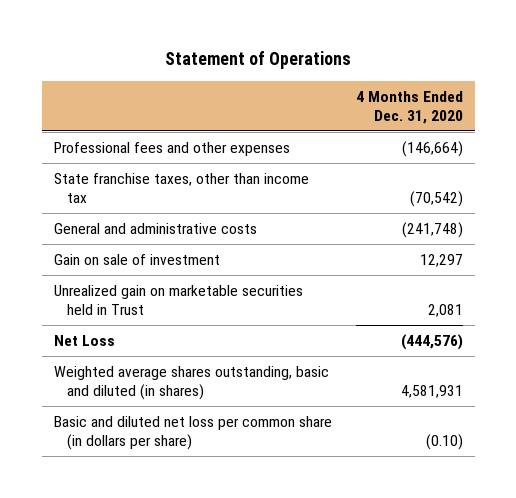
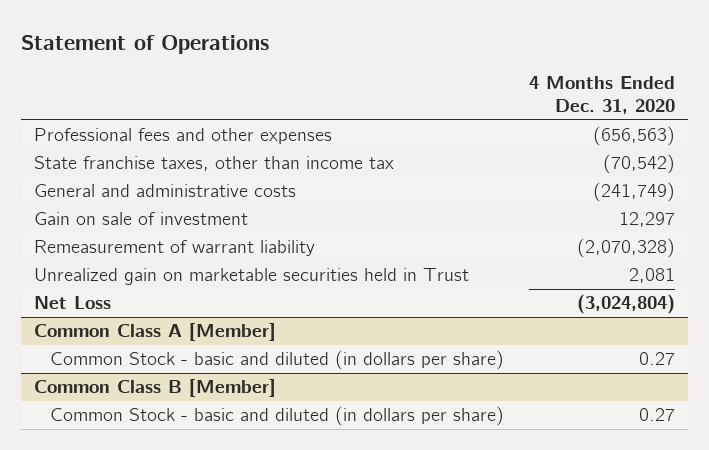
[401,140,463,157] (146,664) -> [593,126,676,147] (656,563)
[401,221,463,238] (241,748) -> [593,182,676,203] (241,749)
none -> [33,240,315,257] Remeasurement of warrant liability
[53,365,329,400] Weighted average shares outstanding, basic and diluted (in shares) -> none
[400,333,463,350] (444,576) -> [577,294,676,315] (3,024,804)
none -> [33,323,276,342] Common Class A [Member]
[53,415,332,450] Basic and diluted net loss per common share (in dollars per share) -> [50,350,505,371] Common Stock - basic and diluted (in dollars per share)
[425,433,463,450] (0.10) -> [639,352,676,366] 0.27
none -> [33,379,276,398] Common Class B [Member]
none -> [50,406,505,427] Common Stock - basic and diluted (in dollars per share)

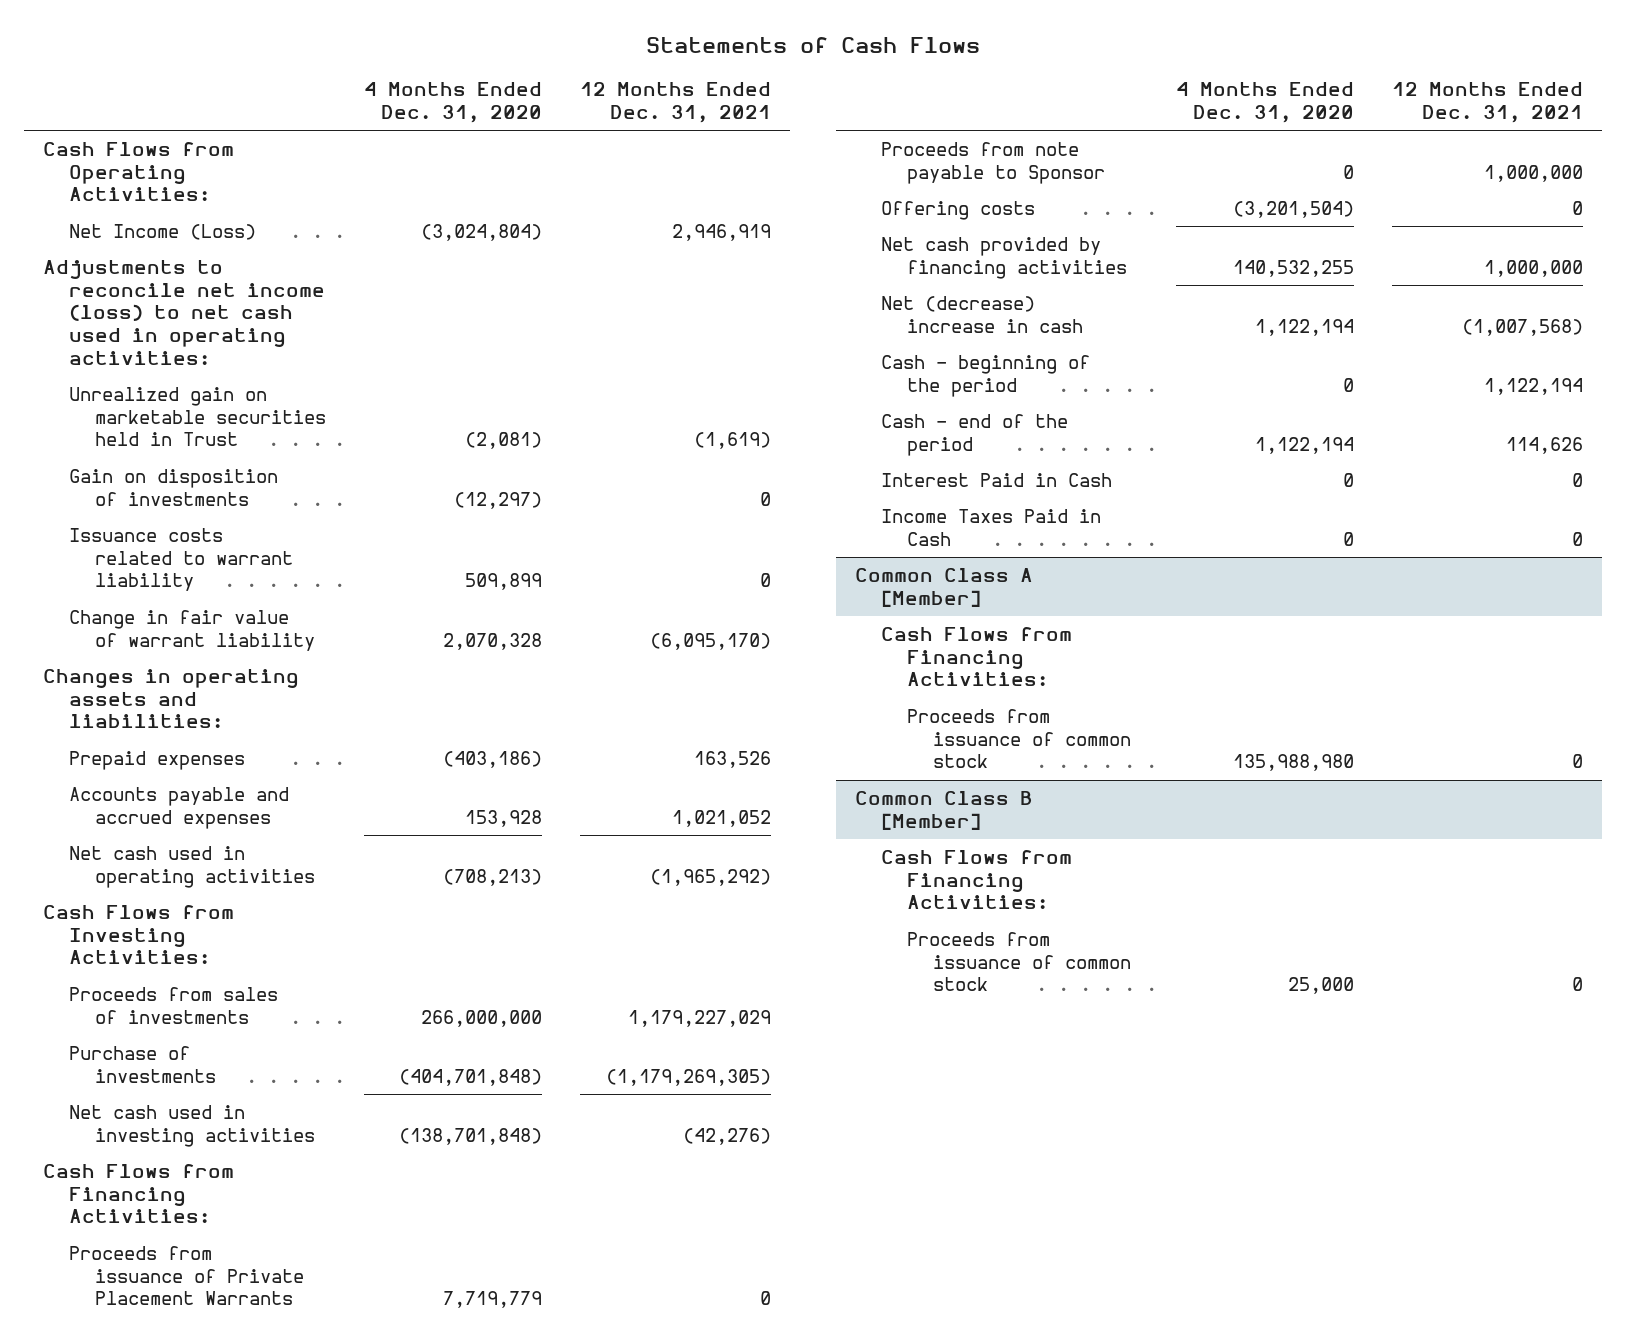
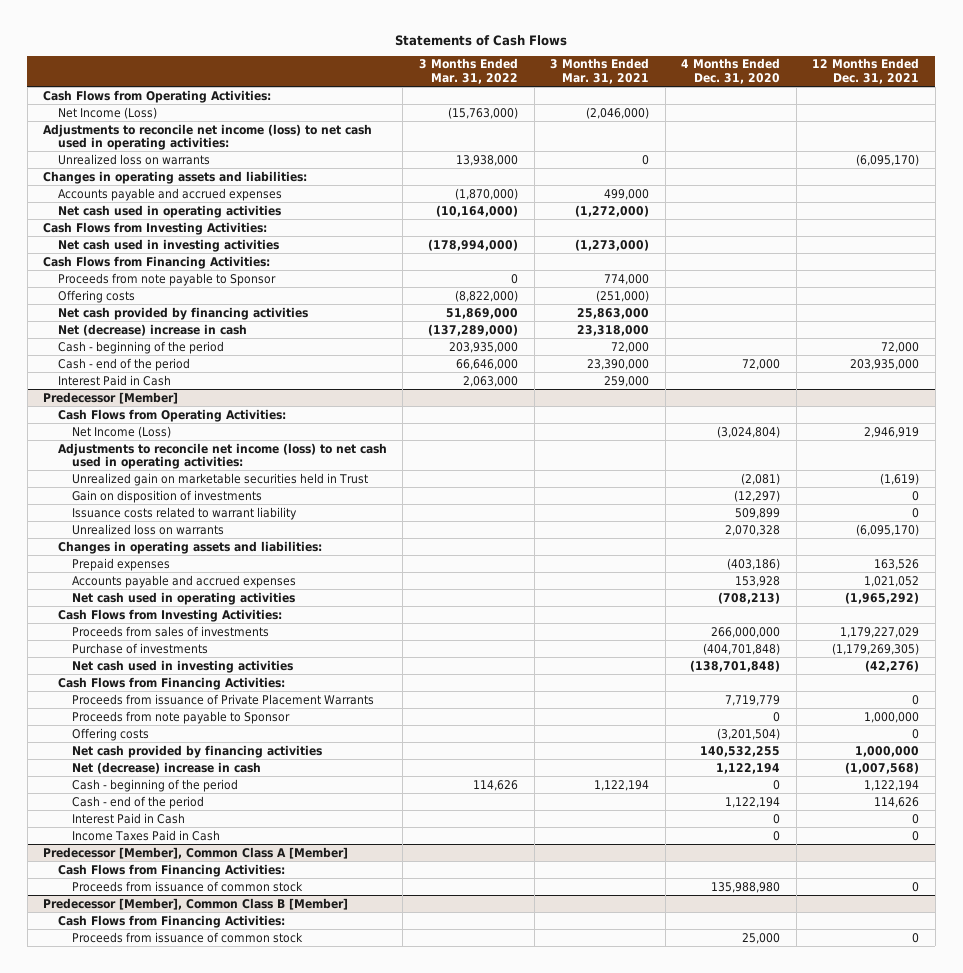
none -> [418,58,518,84] 3 Months Ended Mar. 31, 2022
none -> [550,58,650,84] 3 Months Ended Mar. 31, 2021
none -> [57,106,157,119] Net Income (Loss)
none -> [43,123,373,151] Adjustments to reconcile net income (loss) to net cash used in operating activities:
none -> [57,153,210,165] Unrealized loss on warrants
none -> [43,170,308,184] Changes in operating assets and liabilities:
none -> [57,187,282,201] Accounts payable and accrued expenses
none -> [57,204,281,218] Net cash used in operating activities
none -> [43,221,268,235] Cash Flows from Investing Activities:
none -> [57,238,279,252] Net cash used in investing activities
none -> [43,255,271,269] Cash Flows from Financing Activities:
none -> [57,272,276,286] Proceeds from note payable to Sponsor
none -> [57,289,135,303] Offering costs
none -> [57,306,308,320] Net cash provided by financing activities
none -> [57,323,247,336] Net (decrease) increase in cash
none -> [57,340,224,354] Cash - beginning of the period
none -> [57,357,190,371] Cash - end of the period
none -> [57,374,171,386] Interest Paid in Cash
none -> [43,391,179,404] Predecessor [Member]
none -> [57,408,286,422] Cash Flows from Operating Activities:
[69,610,316,651] Change in fair value of warrant liability -> [72,523,225,535] Unrealized loss on warrants
[854,568,1033,607] Common Class A [Member] -> [43,846,349,859] Predecessor [Member], Common Class A [Member]
[854,791,1033,830] Common Class B [Member] -> [43,897,349,910] Predecessor [Member], Common Class B [Member]

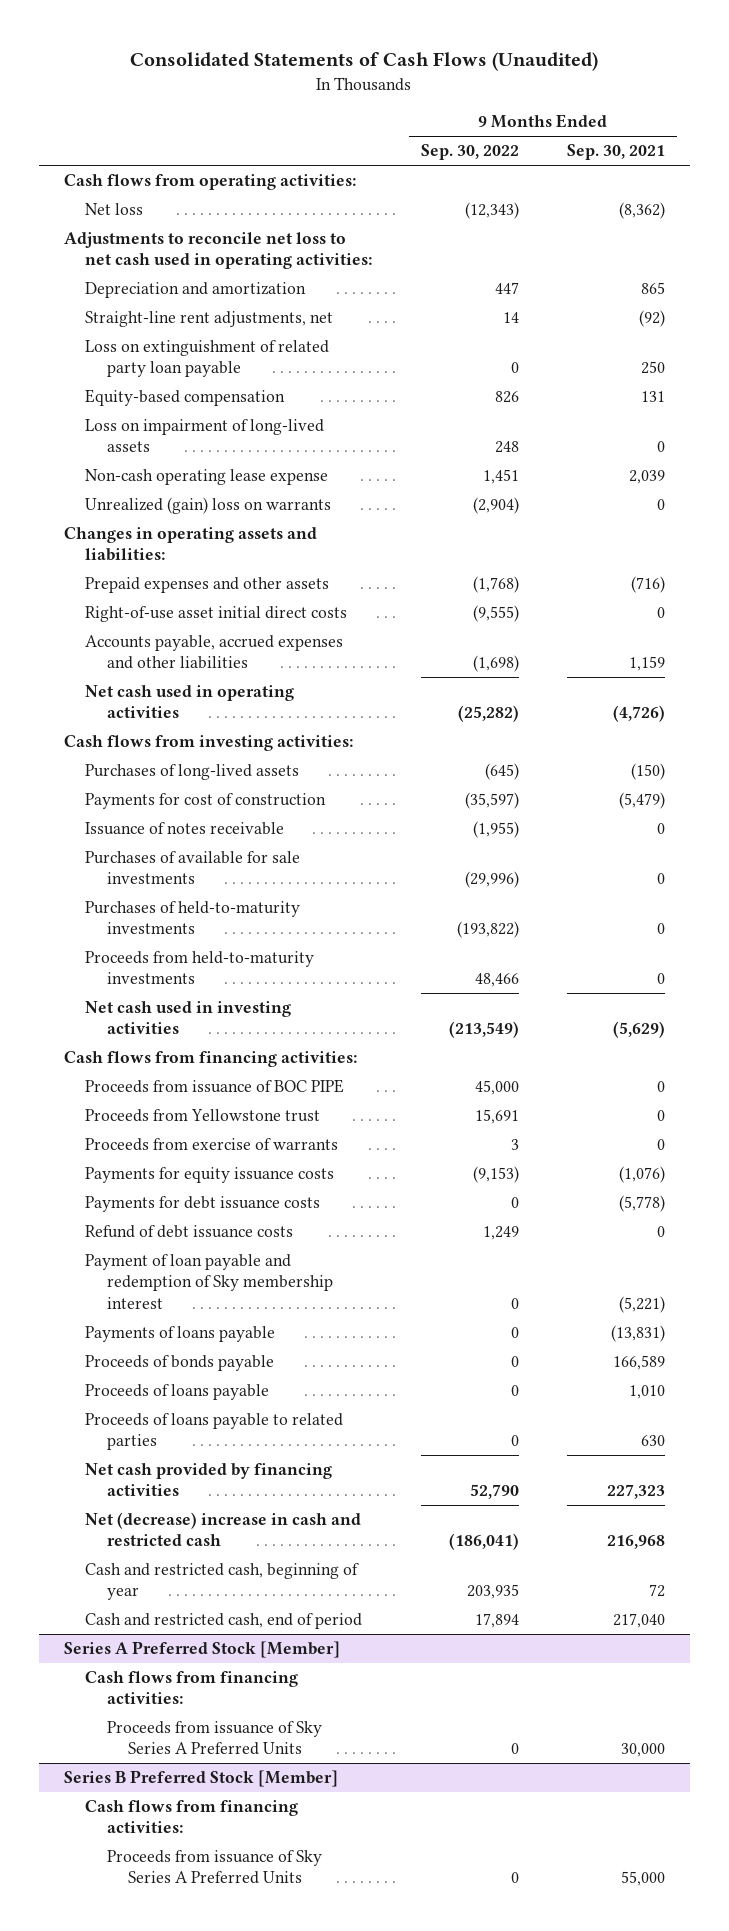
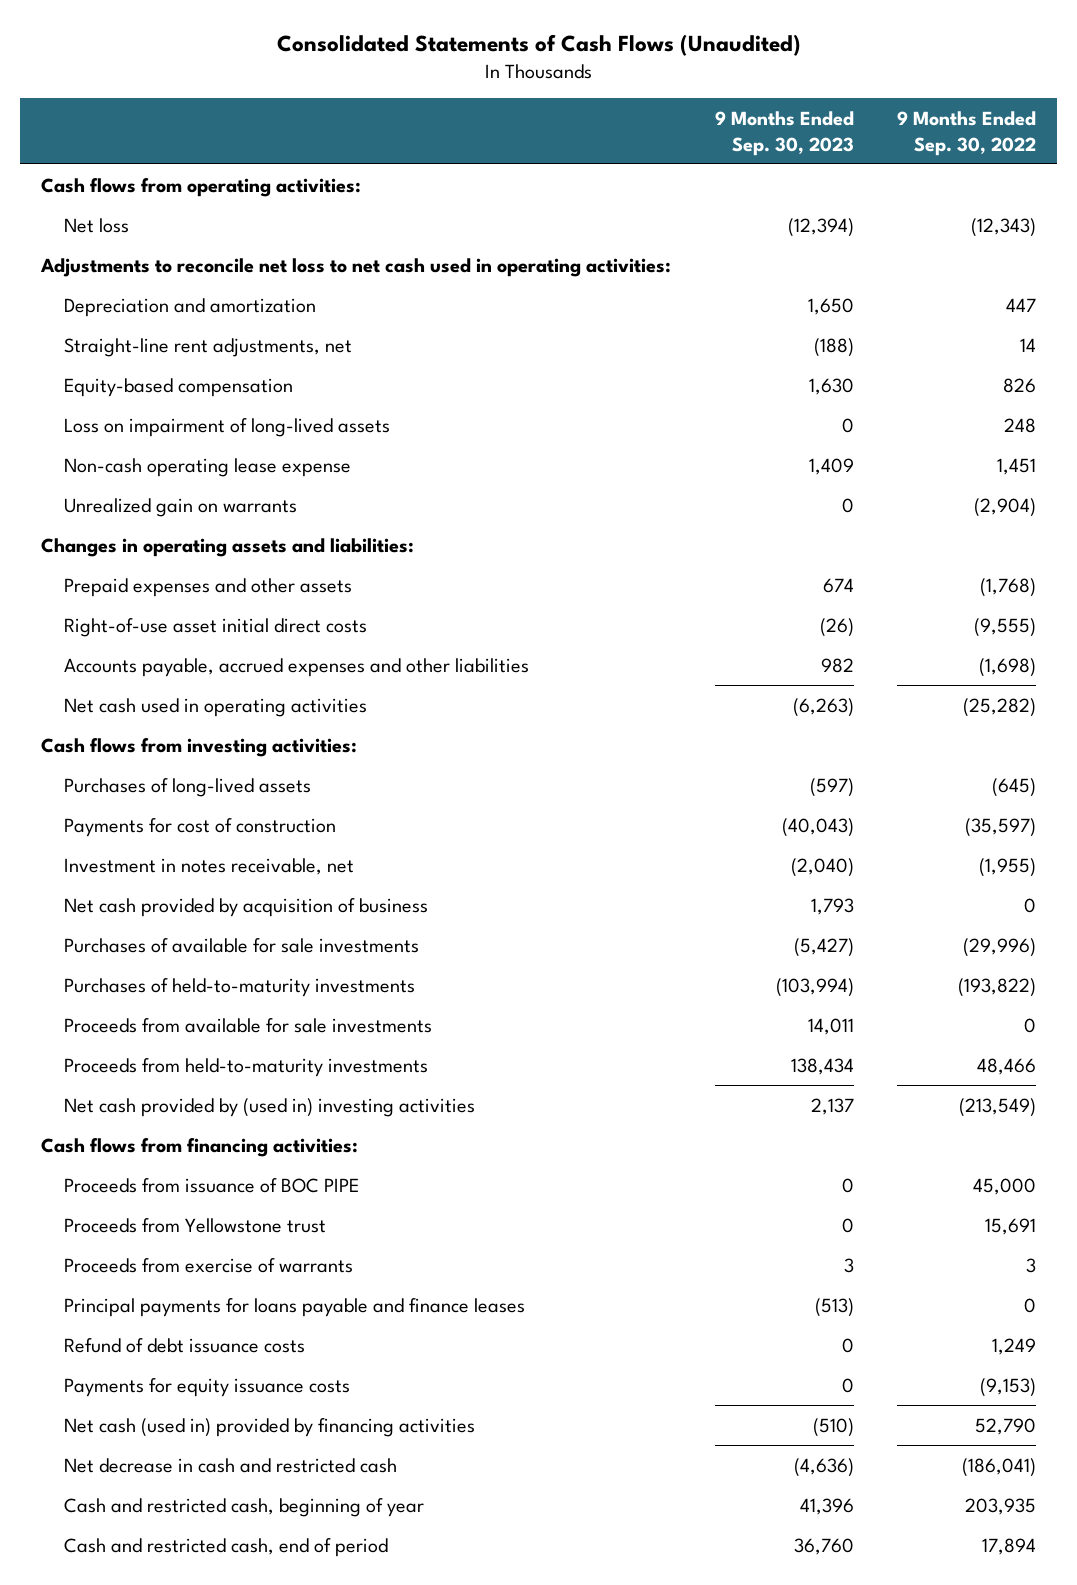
[567,144,666,161] Sep. 30, 2021 -> none
none -> [714,110,854,156] 9 Months Ended Sep. 30, 2023
[85,340,330,378] Loss on extinguishment of related party loan payable -> none
[85,497,332,515] Unrealized (gain) loss on warrants -> [64,497,298,517] Unrealized gain on warrants
[85,822,285,836] Issuance of notes receivable -> [64,857,355,875] Investment in notes receivable, net
none -> [64,897,429,917] Net cash provided by acquisition of business
none -> [64,1017,433,1033] Proceeds from available for sale investments
[85,1001,292,1035] Net cash used in investing activities -> [64,1097,476,1117] Net cash provided by (used in) investing activities
[85,1196,321,1213] Payments for debt issuance costs -> none
none -> [64,1297,526,1317] Principal payments for loans payable and finance leases
[85,1254,333,1309] Payment of loan payable and redemption of Sky membership interest -> none
[85,1326,276,1343] Payments of loans payable -> none
[85,1355,275,1372] Proceeds of bonds payable -> none
[85,1384,270,1401] Proceeds of loans payable -> none
[85,1413,344,1451] Proceeds of loans payable to related parties -> none
[85,1167,335,1184] Payments for equity issuance costs -> [64,1377,351,1397] Payments for equity issuance costs
[85,1463,333,1497] Net cash provided by financing activities -> [64,1417,476,1437] Net cash (used in) provided by financing activities
[85,1512,362,1547] Net (decrease) increase in cash and restricted cash -> [64,1457,398,1473] Net decrease in cash and restricted cash
[63,1641,340,1659] Series A Preferred Stock [Member] -> none
[85,1671,299,1705] Cash flows from financing activities: -> none
[106,1721,322,1756] Proceeds from issuance of Sky Series A Preferred Units -> none
[63,1770,338,1788] Series B Preferred Stock [Member] -> none
[85,1800,299,1834] Cash flows from financing activities: -> none
[106,1850,322,1885] Proceeds from issuance of Sky Series A Preferred Units -> none

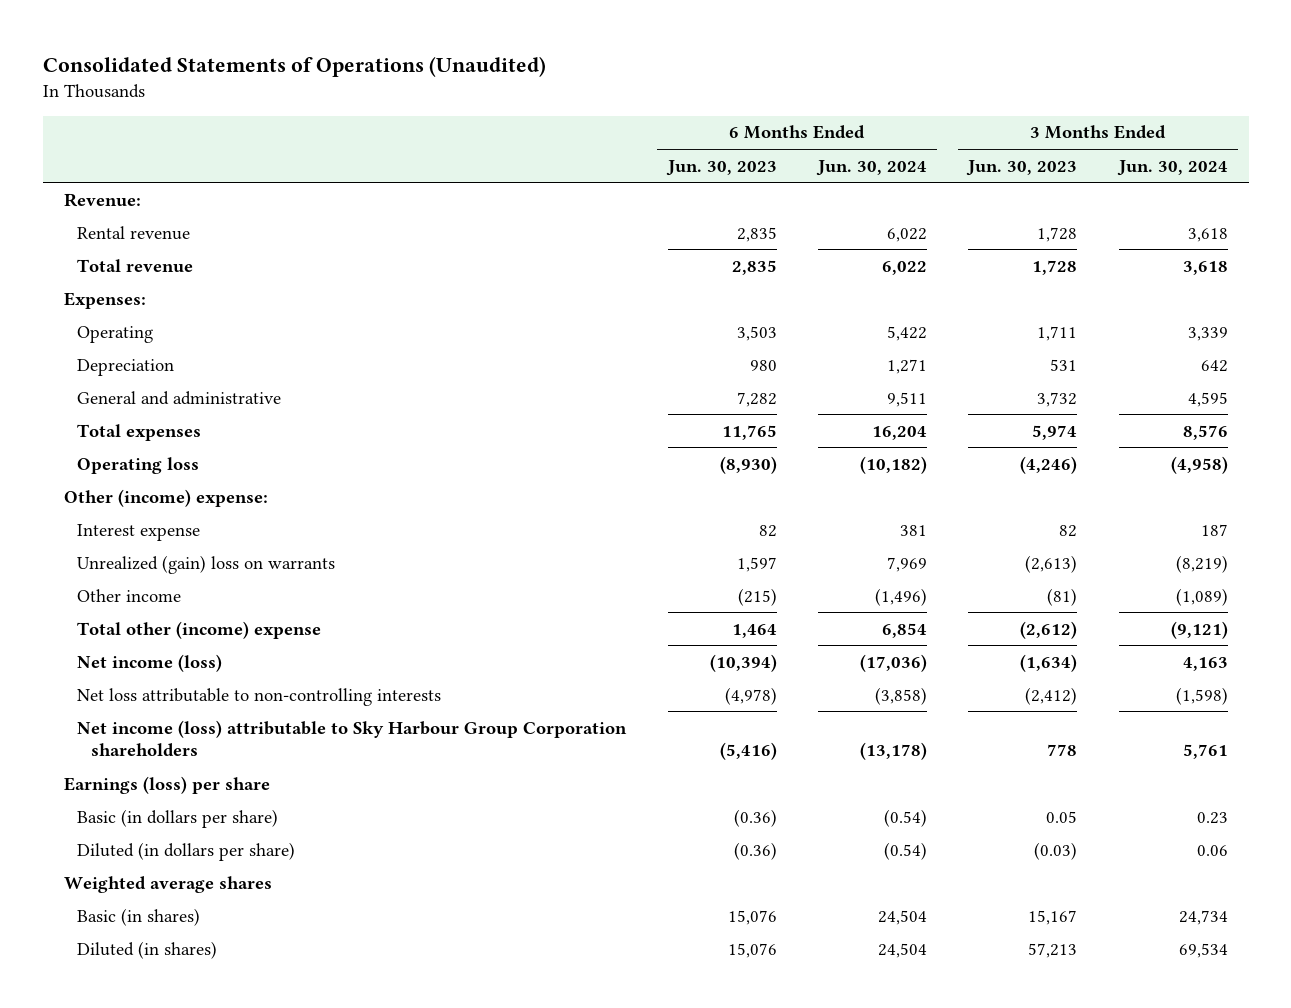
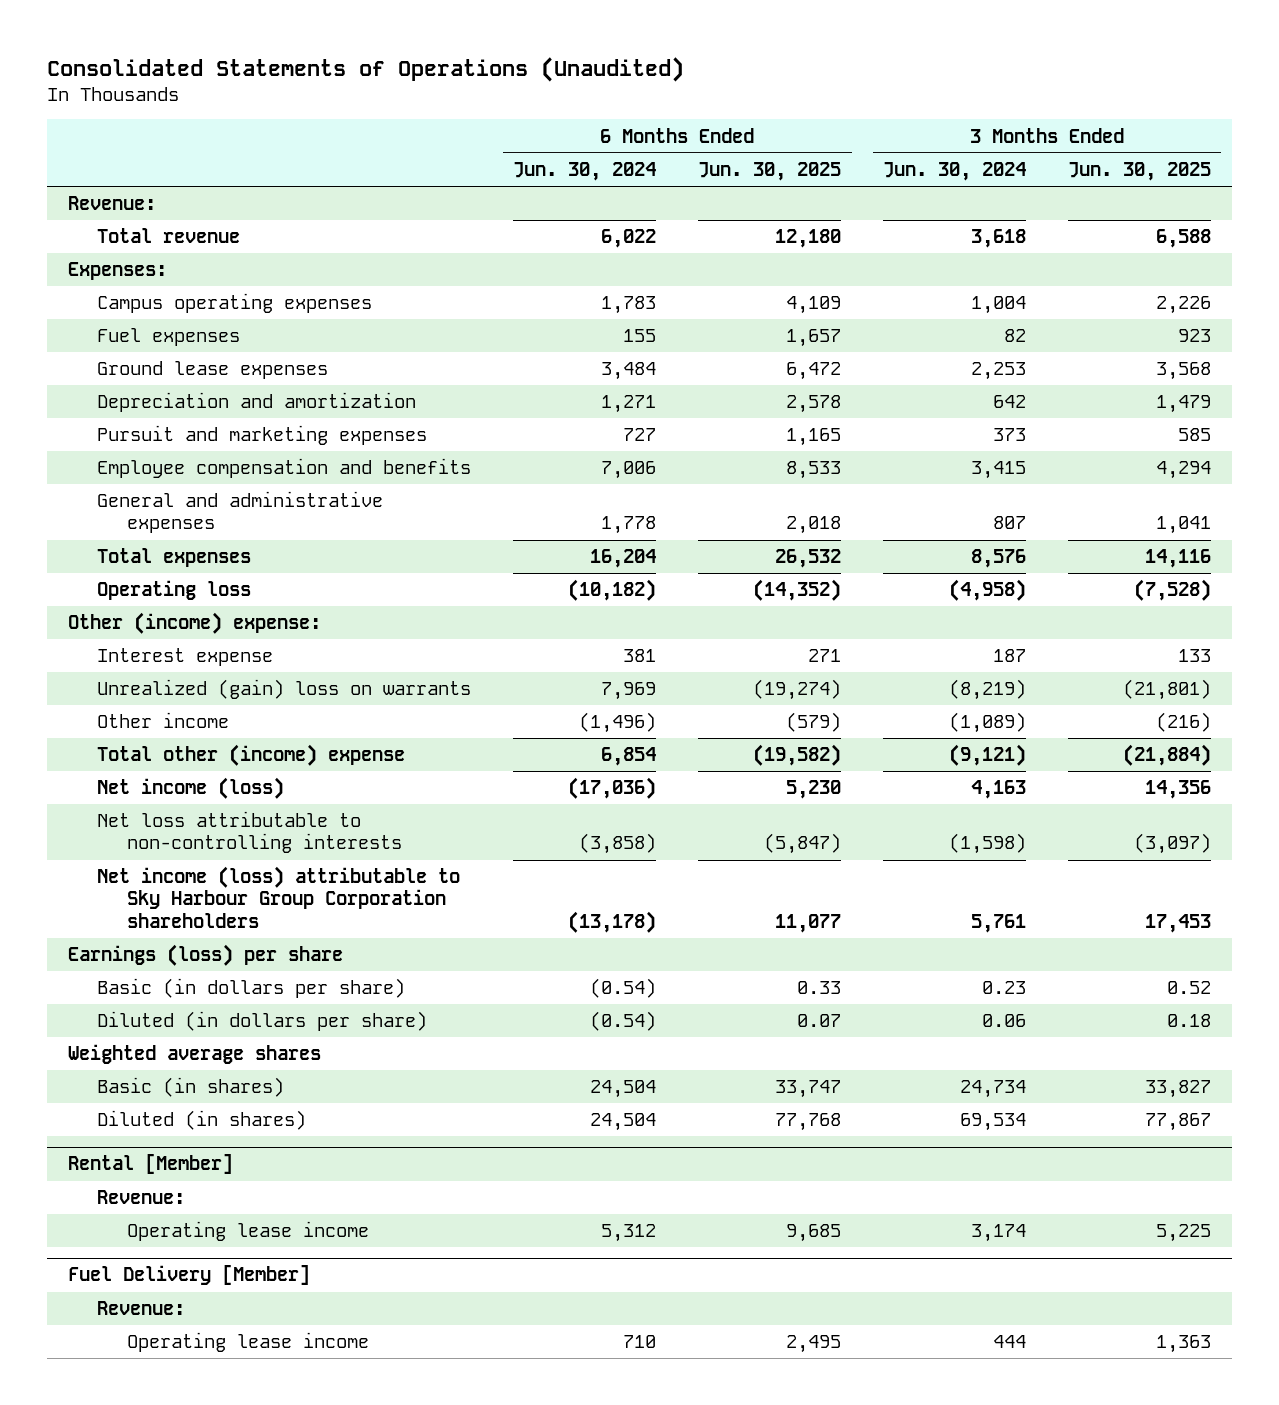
[665,159,777,176] Jun. 30, 2023 -> none
[966,159,1078,176] Jun. 30, 2023 -> none
none -> [698,162,842,182] Jun. 30, 2025
none -> [1067,162,1211,182] Jun. 30, 2025
[77,225,191,240] Rental revenue -> none
[77,325,154,343] Operating -> none
none -> [97,293,373,314] Campus operating expenses
none -> [97,328,241,347] Fuel expenses
none -> [97,361,329,380] Ground lease expenses
[77,358,175,376] Depreciation -> [97,392,417,413] Depreciation and amortization
none -> [97,425,428,446] Pursuit and marketing expenses
none -> [97,458,472,479] Employee compensation and benefits
[77,390,282,405] General and administrative -> [97,491,384,534] General and administrative expenses
[887,391,928,407] 9,511 -> [601,516,657,535] 1,778
[1187,391,1228,407] 4,595 -> [993,516,1027,530] 807
none -> [68,1154,234,1175] Rental [Member]
none -> [97,1190,186,1205] Revenue:
none -> [126,1221,369,1242] Operating lease income
none -> [68,1265,311,1286] Fuel Delivery [Member]
none -> [97,1301,186,1316] Revenue:
none -> [126,1332,369,1353] Operating lease income

